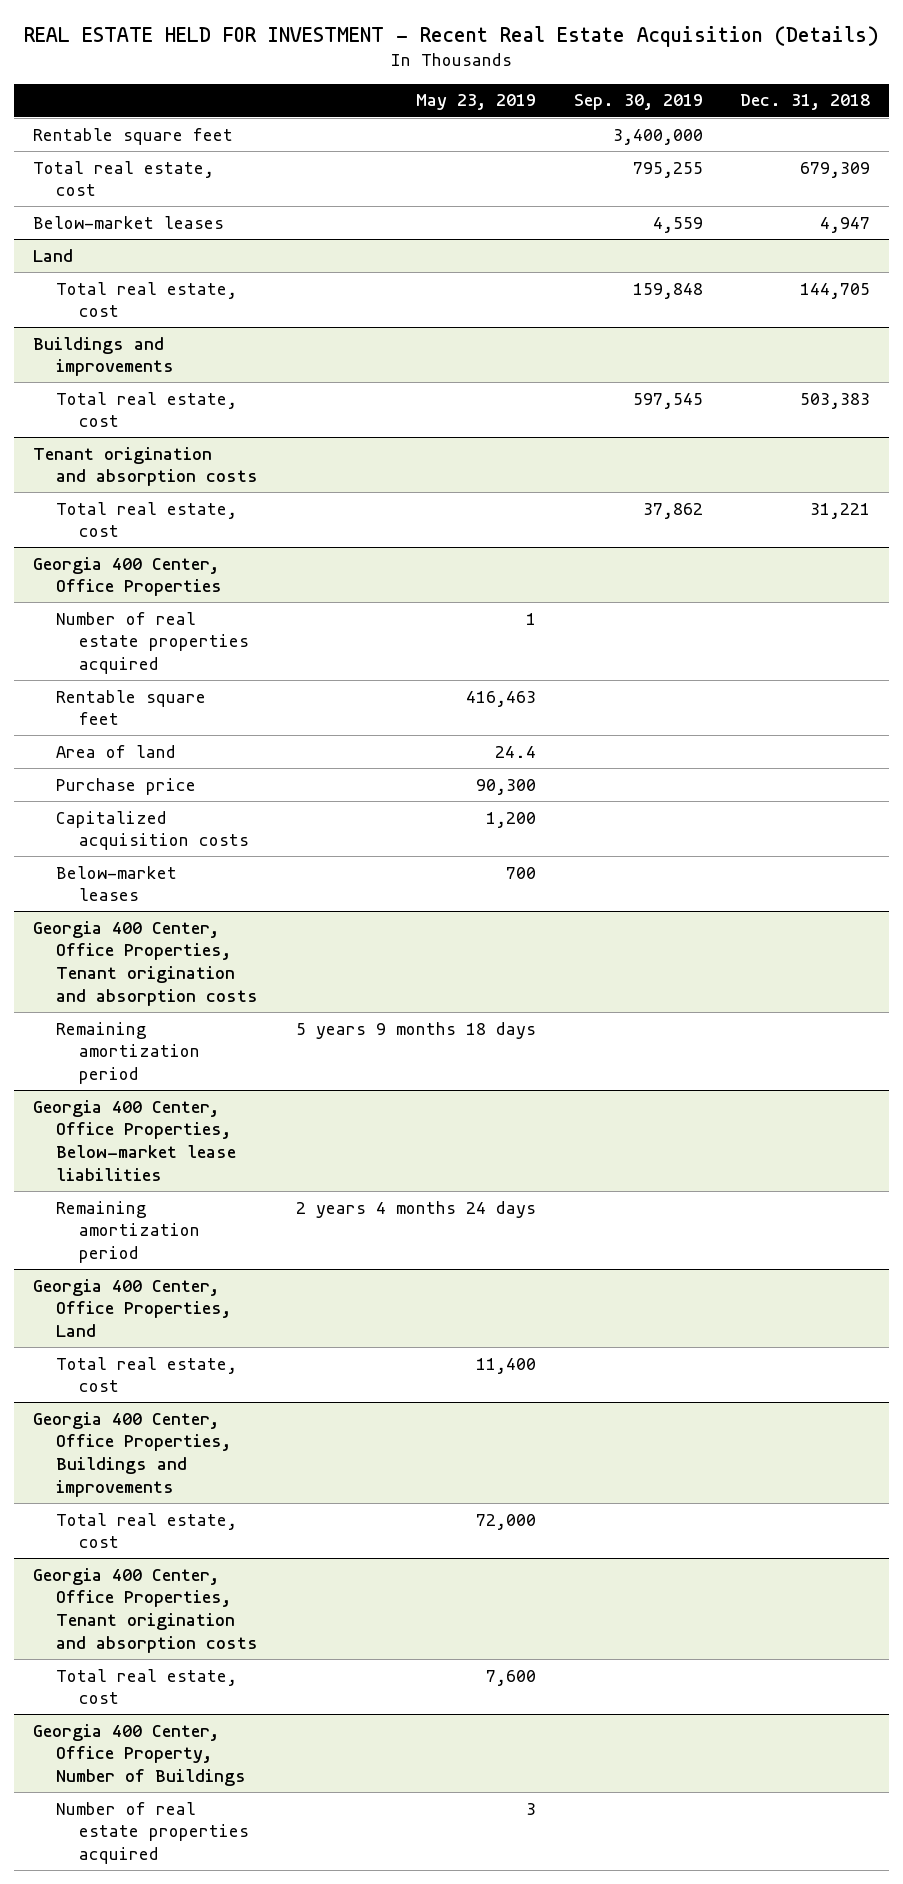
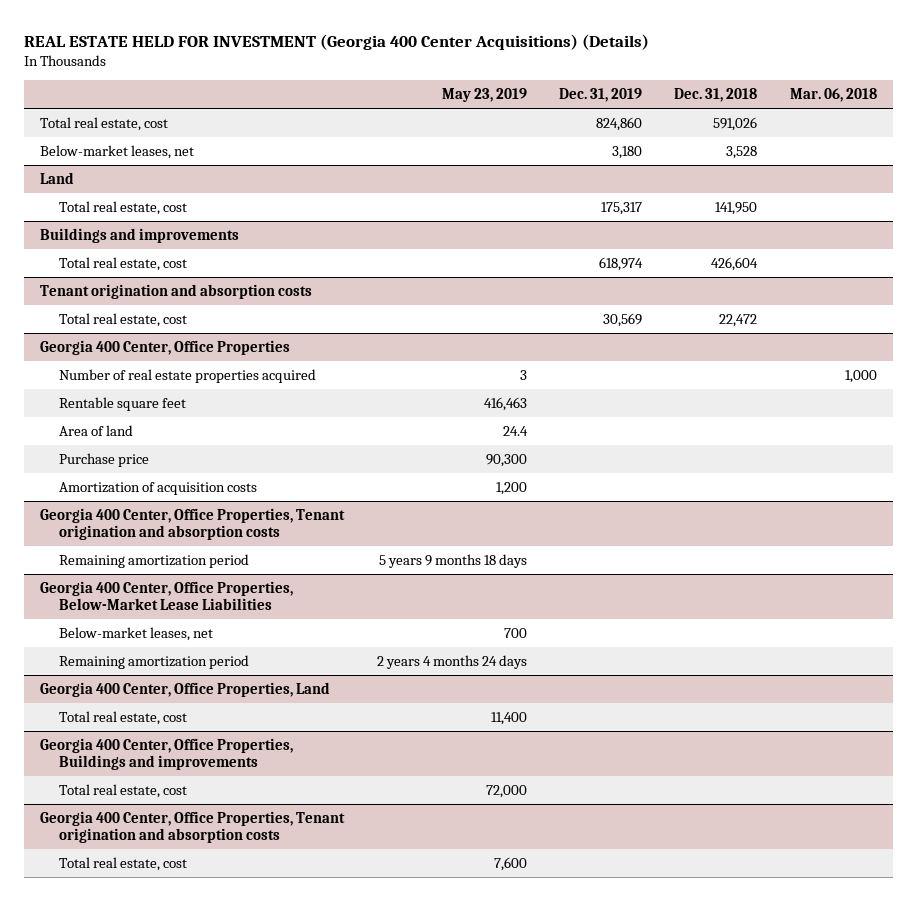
[23,26,879,48] REAL ESTATE HELD FOR INVESTMENT - Recent Real Estate Acquisition (Details) -> [24,33,650,50] REAL ESTATE HELD FOR INVESTMENT (Georgia 400 Center Acquisitions) (Details)
[573,94,703,111] Sep. 30, 2019 -> none
none -> [558,88,642,103] Dec. 31, 2019
none -> [789,88,877,103] Mar. 06, 2018
[33,127,234,145] Rentable square feet -> none
[800,161,871,178] 679,309 -> [713,116,758,131] 591,026
[33,215,225,229] Below-market leases -> [40,144,195,159] Below-market leases, net
[820,216,871,233] 4,947 -> [726,145,758,159] 3,528
[800,282,871,299] 144,705 -> [715,201,758,215] 141,950
[800,392,871,409] 503,383 -> [711,256,759,271] 426,604
[810,502,871,519] 31,221 -> [719,313,758,327] 22,472
[525,612,536,625] 1 -> [519,369,527,380] 3
[56,865,178,902] Below-market leases -> none
[56,810,250,851] Capitalized acquisition costs -> [59,481,258,495] Amortization of acquisition costs
[33,1099,237,1181] Georgia 400 Center, Office Properties, Below-market lease liabilities -> [40,580,294,610] Georgia 400 Center, Office Properties, Below-Market Lease Liabilities
none -> [59,626,214,641] Below-market leases, net
[33,1723,247,1786] Georgia 400 Center, Office Property, Number of Buildings -> none
[56,1801,250,1864] Number of real estate properties acquired -> none

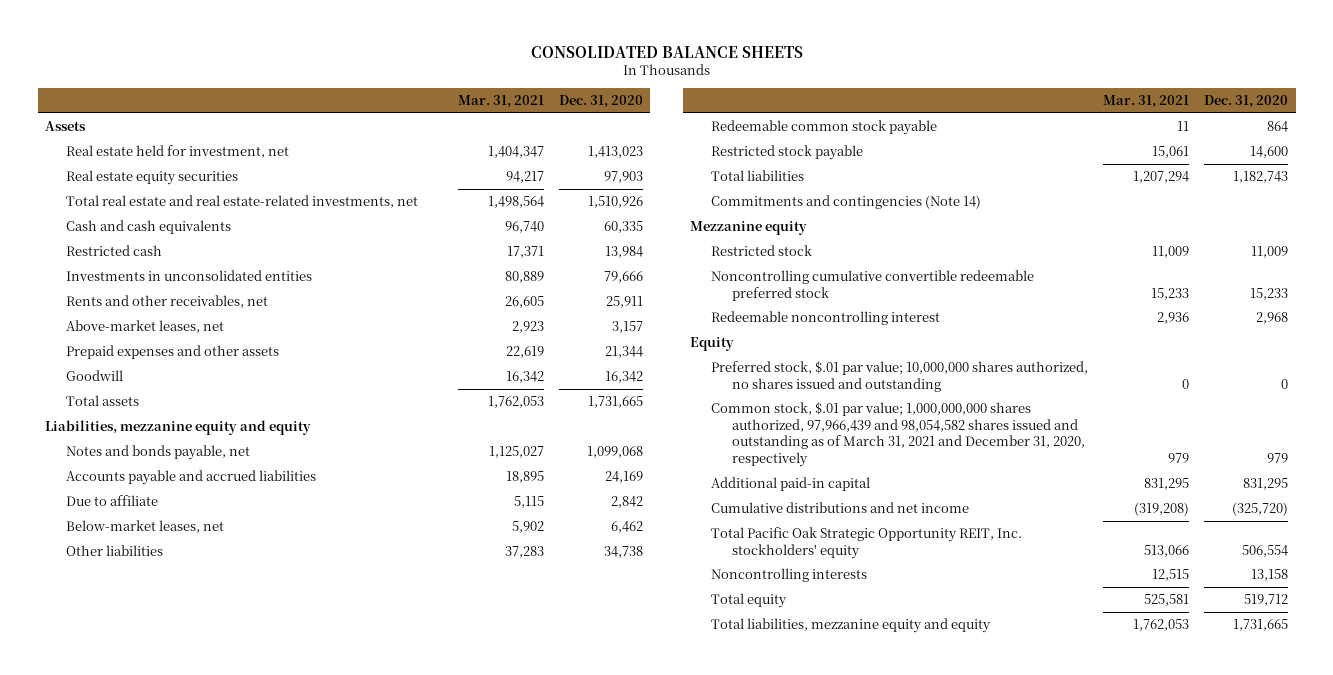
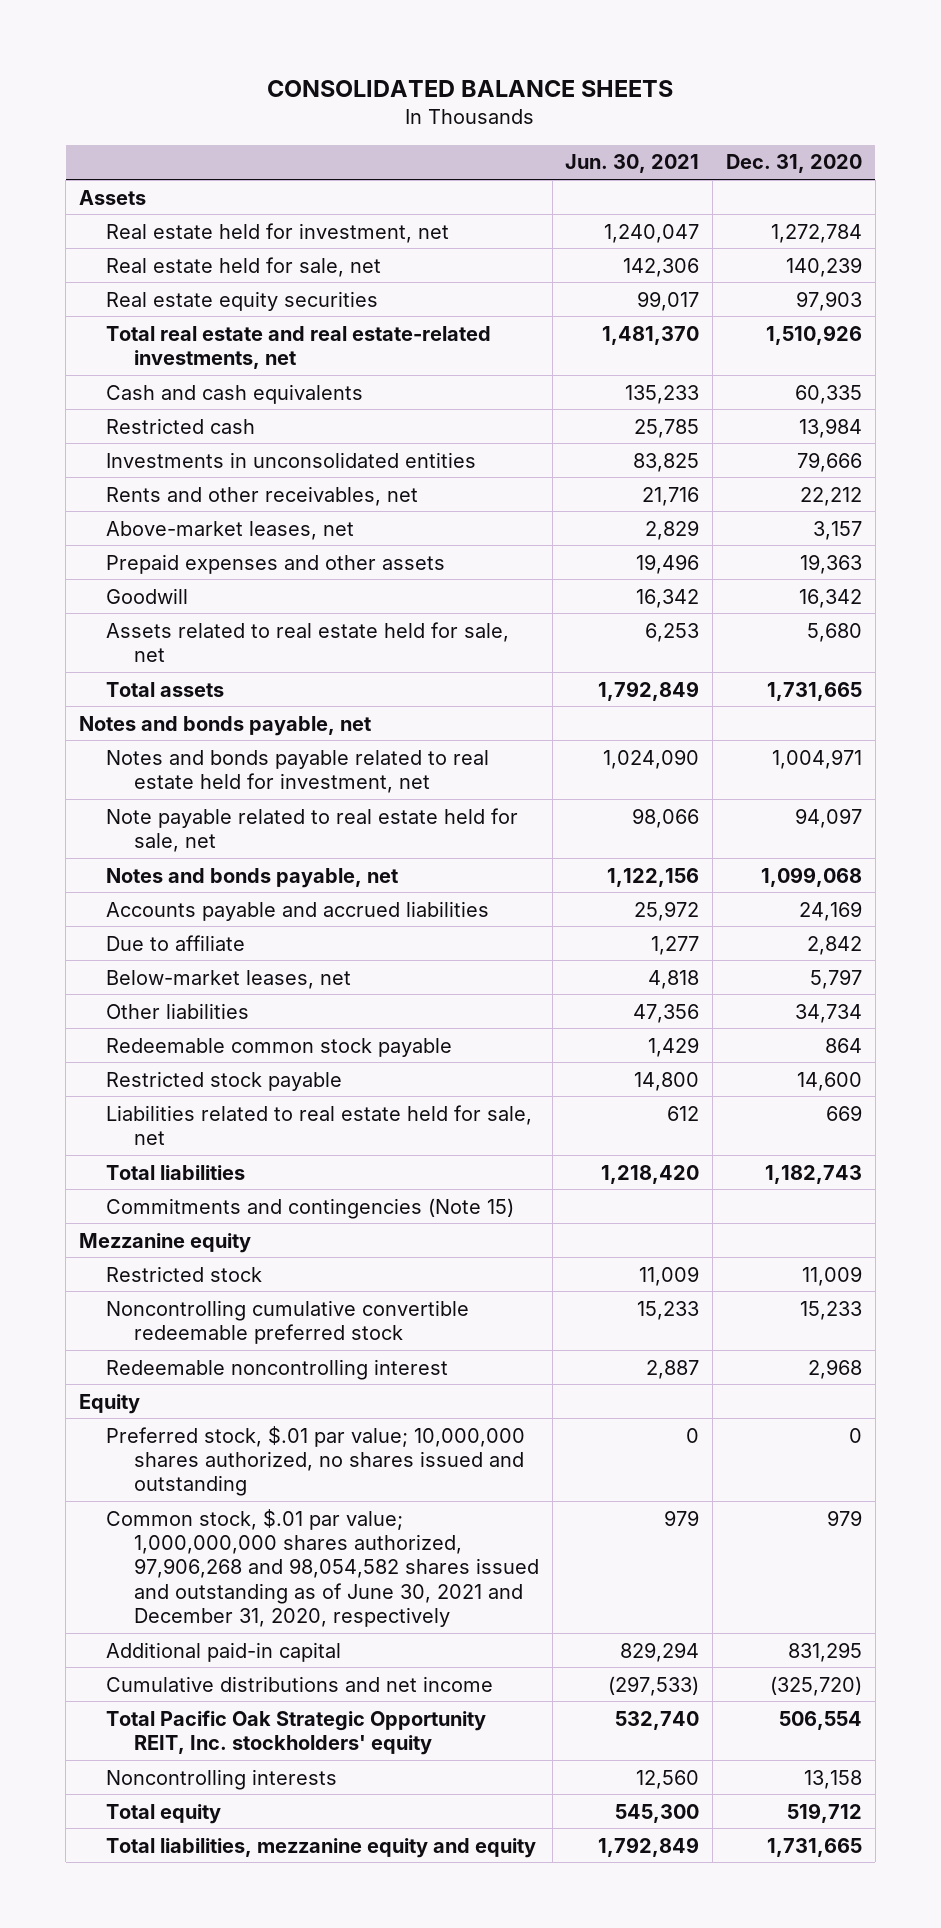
[457,95,544,109] Mar. 31, 2021 -> none
none -> [565,154,700,174] Jun. 30, 2021
[587,145,643,158] 1,413,023 -> [770,223,862,243] 1,272,784
none -> [106,256,382,277] Real estate held for sale, net
[605,295,643,308] 25,911 -> [799,486,862,506] 22,212
[604,345,643,358] 21,344 -> [799,553,862,574] 19,363
none -> [106,621,510,662] Assets related to real estate held for sale, net
[45,419,312,435] Liabilities, mezzanine equity and equity -> none
none -> [78,715,371,736] Notes and bonds payable, net
none -> [106,749,490,793] Notes and bonds payable related to real estate held for investment, net
none -> [106,807,519,852] Note payable related to real estate held for sale, net
[610,520,643,533] 6,462 -> [809,968,862,989] 5,797
[603,545,643,558] 34,738 -> [794,1003,862,1023] 34,734
none -> [106,1104,533,1145] Liabilities related to real estate held for sale, net
[710,194,981,209] Commitments and contingencies (Note 14) -> [106,1197,515,1219] Commitments and contingencies (Note 15)
[710,401,1085,468] Common stock, $.01 par value; 1,000,000,000 shares authorized, 97,966,439 and 98,054,582 shares issued and outstanding as of March 31, 2021 and December 31, 2020, respectively -> [106,1508,540,1627] Common stock, $.01 par value; 1,000,000,000 shares authorized, 97,906,268 and 98,054,582 shares issued and outstanding as of June 30, 2021 and December 31, 2020, respectively

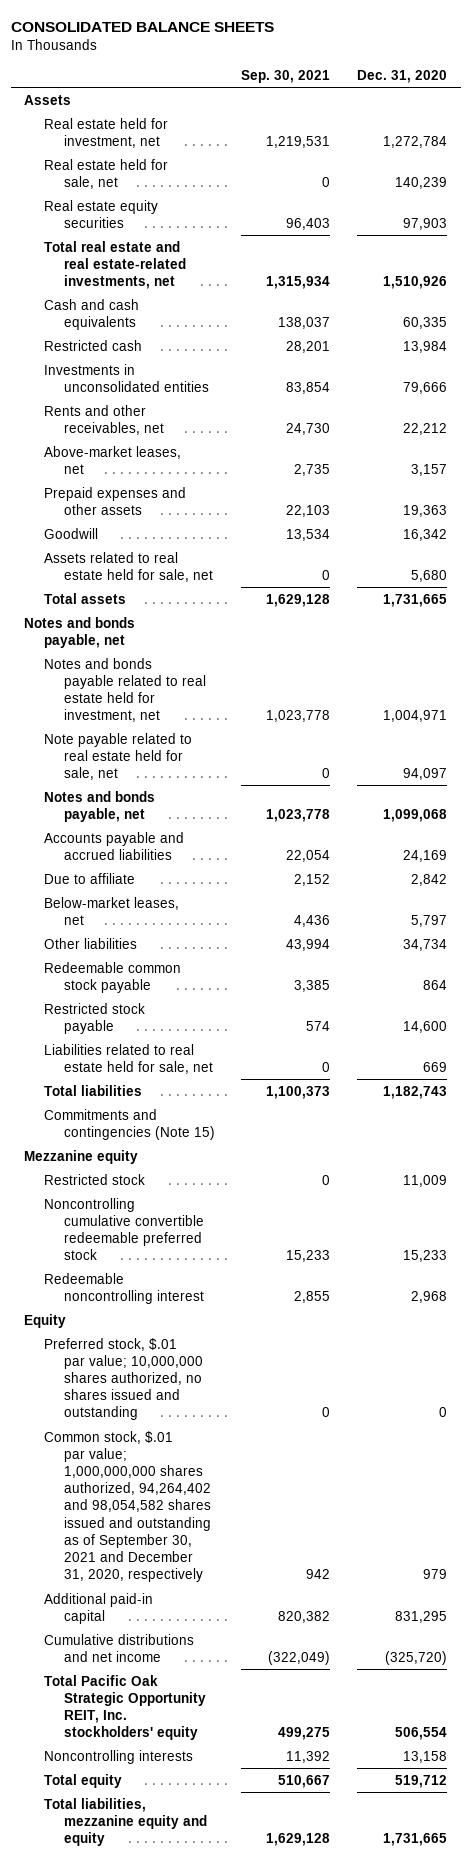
[565,154,700,174] Jun. 30, 2021 -> none
none -> [241,69,331,83] Sep. 30, 2021
[106,1508,540,1627] Common stock, $.01 par value; 1,000,000,000 shares authorized, 97,906,268 and 98,054,582 shares issued and outstanding as of June 30, 2021 and December 31, 2020, respectively -> [43,1430,211,1583] Common stock, $.01 par value; 1,000,000,000 shares authorized, 94,264,402 and 98,054,582 shares issued and outstanding as of September 30, 2021 and December 31, 2020, respectively

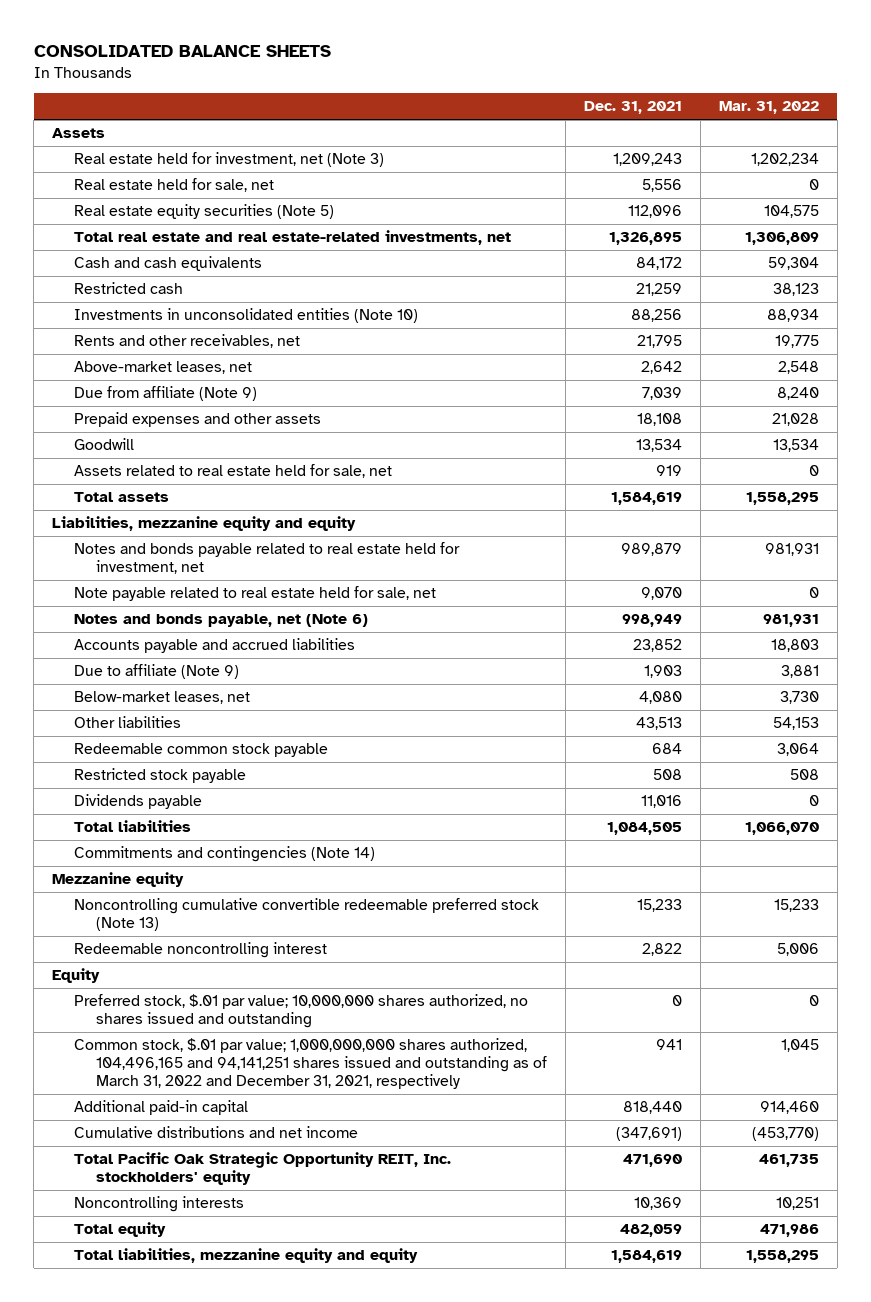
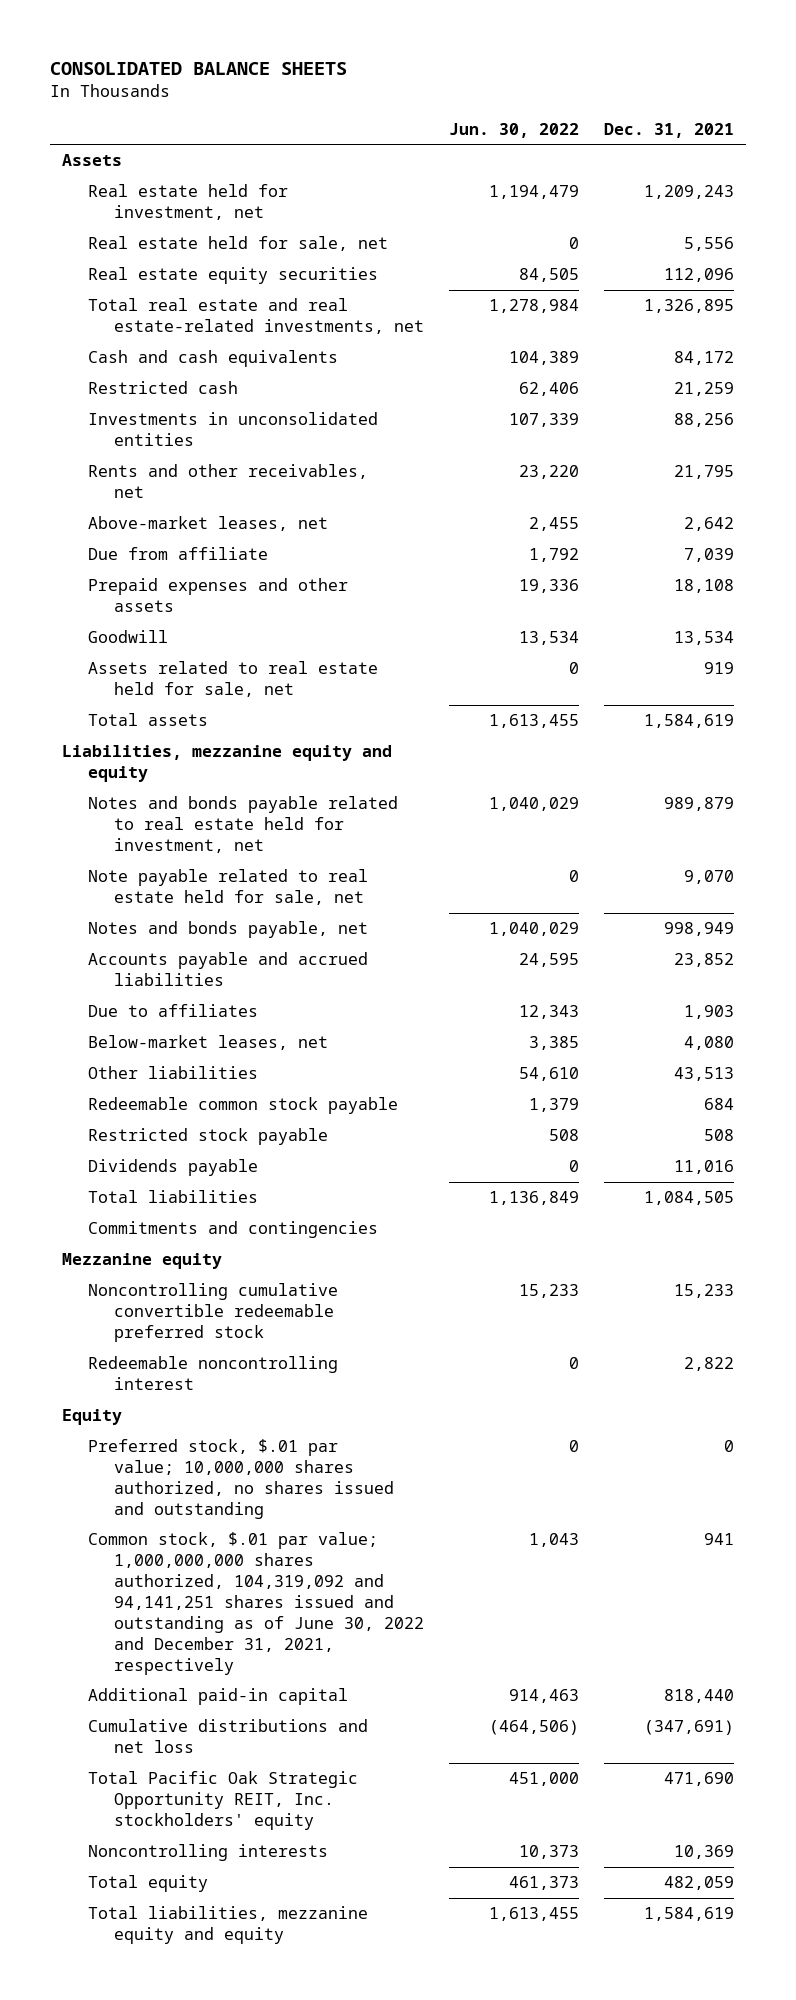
[718,101,819,115] Mar. 31, 2022 -> none
none -> [448,122,579,138] Jun. 30, 2022
[74,152,385,168] Real estate held for investment, net (Note 3) -> [88,184,289,221] Real estate held for investment, net
[74,204,335,220] Real estate equity securities (Note 5) -> [88,267,379,285] Real estate equity securities
[74,308,419,324] Investments in unconsolidated entities (Note 10) -> [88,412,379,447] Investments in unconsolidated entities
[74,386,258,402] Due from affiliate (Note 9) -> [88,547,269,561] Due from affiliate
[74,614,369,628] Notes and bonds payable, net (Note 6) -> [88,921,369,939] Notes and bonds payable, net
[74,664,240,680] Due to affiliate (Note 9) -> [88,1004,259,1018] Due to affiliates
[74,846,376,863] Commitments and contingencies (Note 14) -> [88,1221,379,1239] Commitments and contingencies
[74,898,540,931] Noncontrolling cumulative convertible redeemable preferred stock (Note 13) -> [88,1283,339,1343] Noncontrolling cumulative convertible redeemable preferred stock
[74,1038,548,1089] Common stock, $.01 par value; 1,000,000,000 shares authorized, 104,496,165 and 94,141,251 shares issued and outstanding as of March 31, 2022 and December 31, 2021, respectively -> [88,1532,425,1675] Common stock, $.01 par value; 1,000,000,000 shares authorized, 104,319,092 and 94,141,251 shares issued and outstanding as of June 30, 2022 and December 31, 2021, respectively
[74,1126,359,1139] Cumulative distributions and net income -> [88,1719,369,1754] Cumulative distributions and net loss

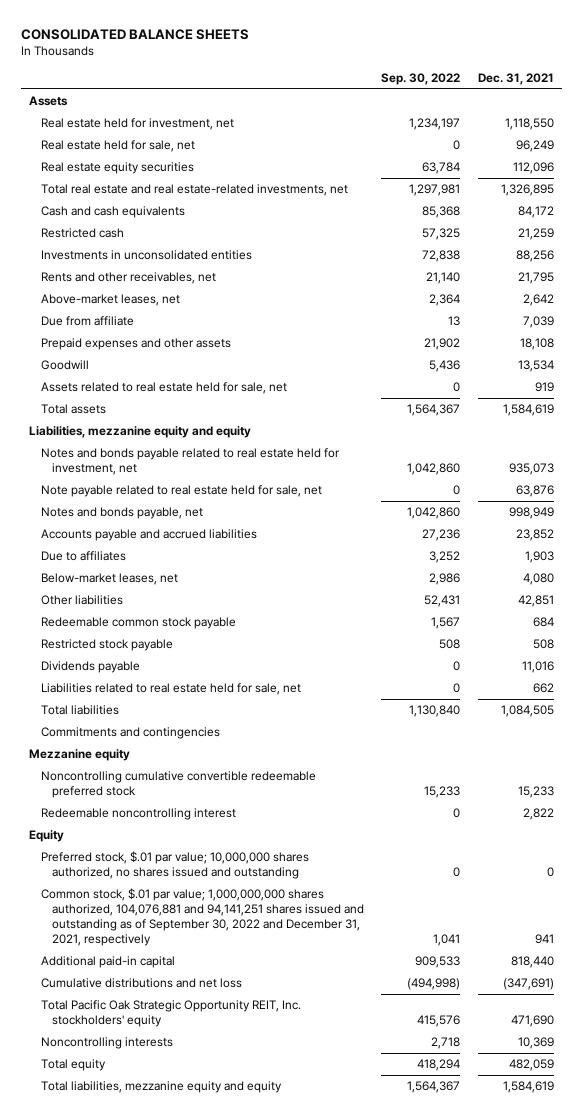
[448,122,579,138] Jun. 30, 2022 -> none
none -> [381,73,461,86] Sep. 30, 2022
[643,185,734,200] 1,209,243 -> [504,118,554,131] 1,118,550
[683,237,734,252] 5,556 -> [515,140,554,153] 96,249
[663,797,734,812] 989,879 -> [508,463,554,476] 935,073
[683,870,734,885] 9,070 -> [515,485,554,498] 63,876
[673,1067,734,1082] 43,513 -> [517,595,554,608] 42,851
none -> [40,683,301,696] Liabilities related to real estate held for sale, net
[88,1532,425,1675] Common stock, $.01 par value; 1,000,000,000 shares authorized, 104,319,092 and 94,141,251 shares issued and outstanding as of June 30, 2022 and December 31, 2021, respectively -> [40,888,364,947] Common stock, $.01 par value; 1,000,000,000 shares authorized, 104,076,881 and 94,141,251 shares issued and outstanding as of September 30, 2022 and December 31, 2021, respectively

